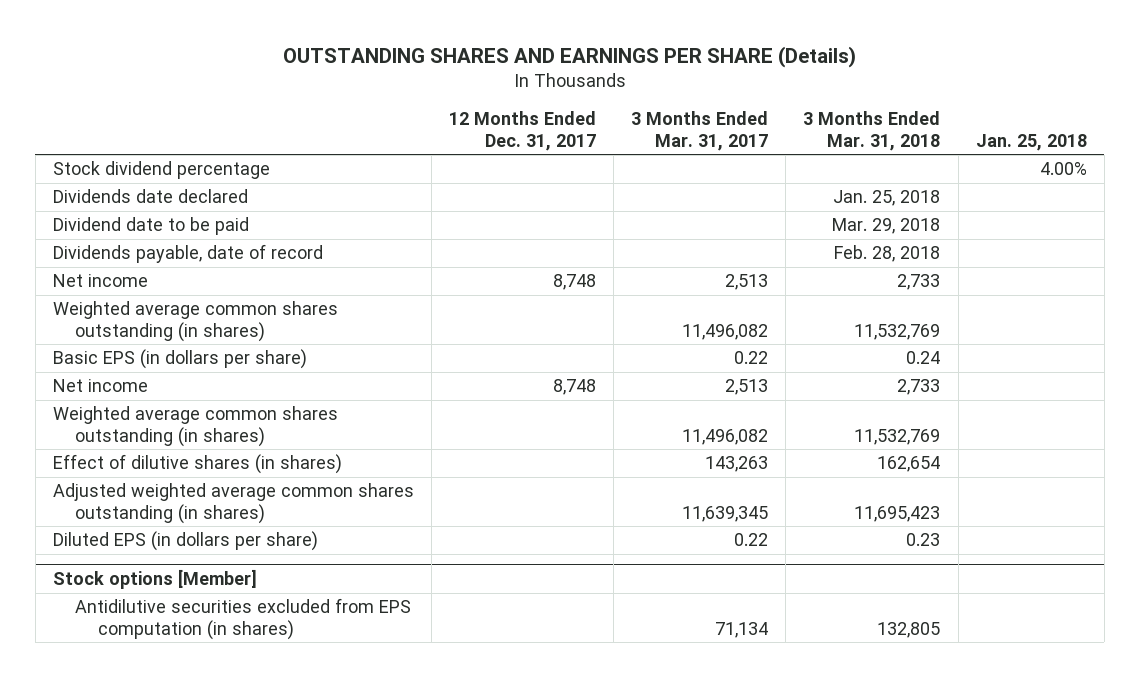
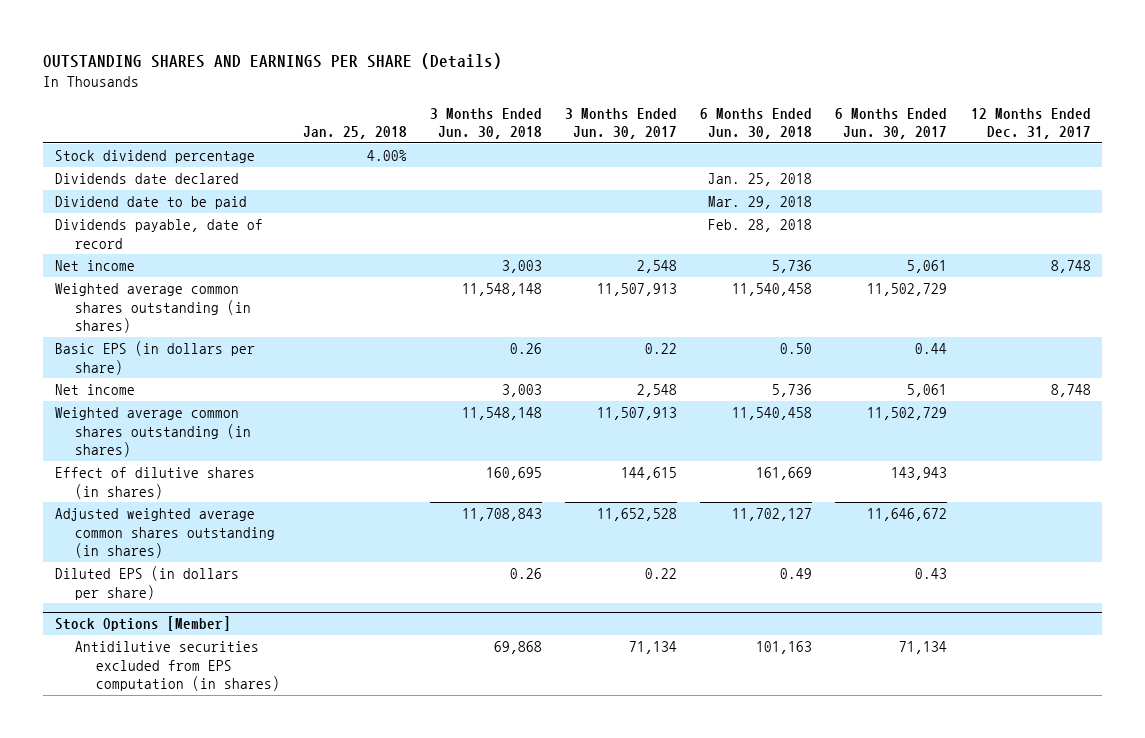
[631,111,769,151] 3 Months Ended Mar. 31, 2017 -> none
[803,111,941,151] 3 Months Ended Mar. 31, 2018 -> none
none -> [430,107,543,139] 3 Months Ended Jun. 30, 2018
none -> [565,107,678,139] 3 Months Ended Jun. 30, 2017
none -> [700,107,813,139] 6 Months Ended Jun. 30, 2018
none -> [835,107,948,139] 6 Months Ended Jun. 30, 2017
[52,569,257,590] Stock options [Member] -> [54,616,231,632] Stock Options [Member]

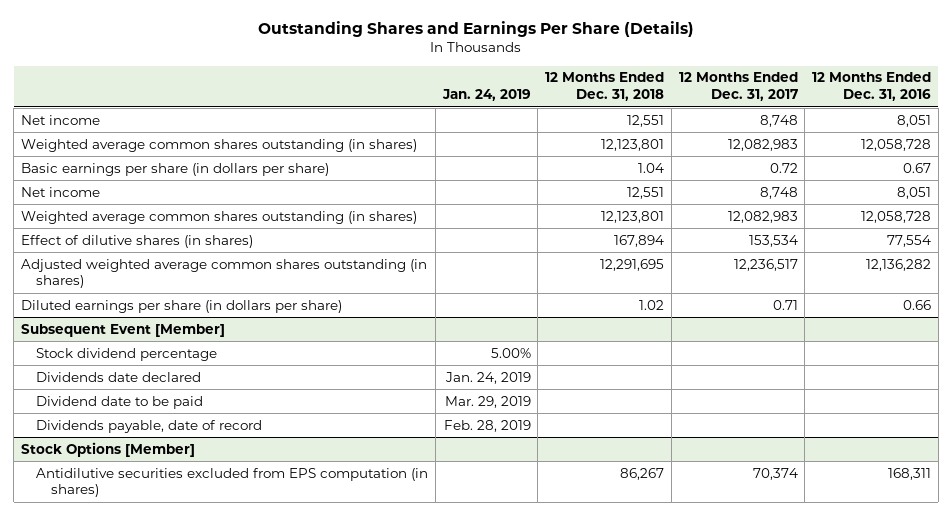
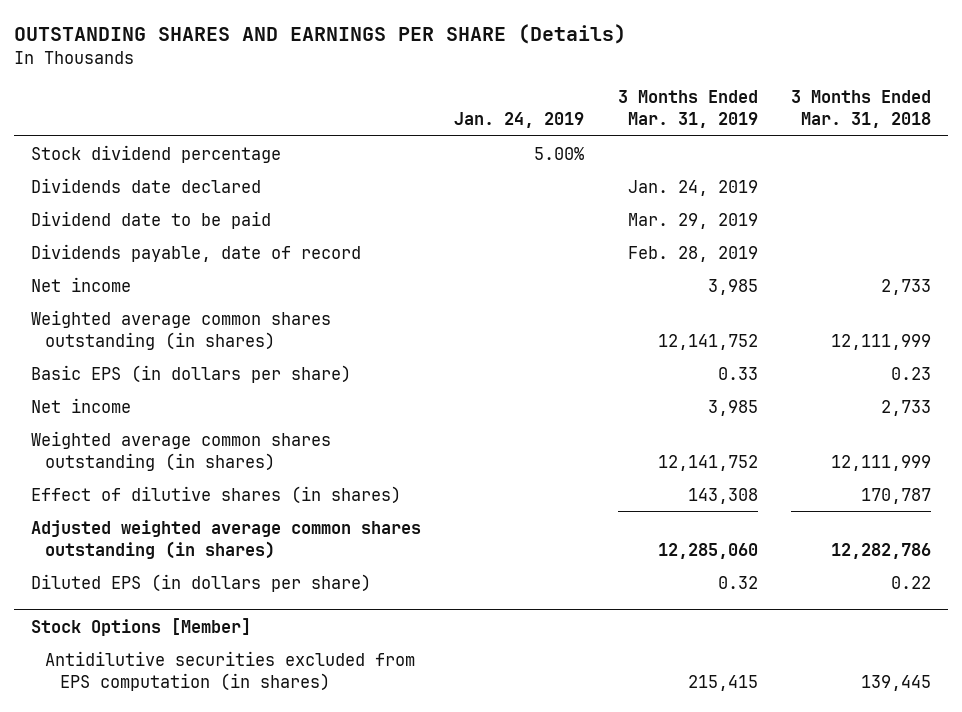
[258,21,695,38] Outstanding Shares and Earnings Per Share (Details) -> [14,23,627,44] OUTSTANDING SHARES AND EARNINGS PER SHARE (Details)
[545,72,665,102] 12 Months Ended Dec. 31, 2018 -> none
[678,72,798,102] 12 Months Ended Dec. 31, 2017 -> none
[812,72,932,102] 12 Months Ended Dec. 31, 2016 -> none
none -> [617,90,758,129] 3 Months Ended Mar. 31, 2019
none -> [790,90,931,129] 3 Months Ended Mar. 31, 2018
none -> [30,144,281,163] Stock dividend percentage
none -> [30,177,261,193] Dividends date declared
none -> [30,210,271,229] Dividend date to be paid
none -> [30,243,361,262] Dividends payable, date of record
[20,162,329,176] Basic earnings per share (in dollars per share) -> [30,364,351,383] Basic EPS (in dollars per share)
[20,323,225,337] Subsequent Event [Member] -> none
[35,347,217,361] Stock dividend percentage -> none
[35,371,201,382] Dividends date declared -> none
[35,395,203,409] Dividend date to be paid -> none
[35,419,262,433] Dividends payable, date of record -> none
[20,299,342,313] Diluted earnings per share (in dollars per share) -> [30,573,371,592] Diluted EPS (in dollars per share)

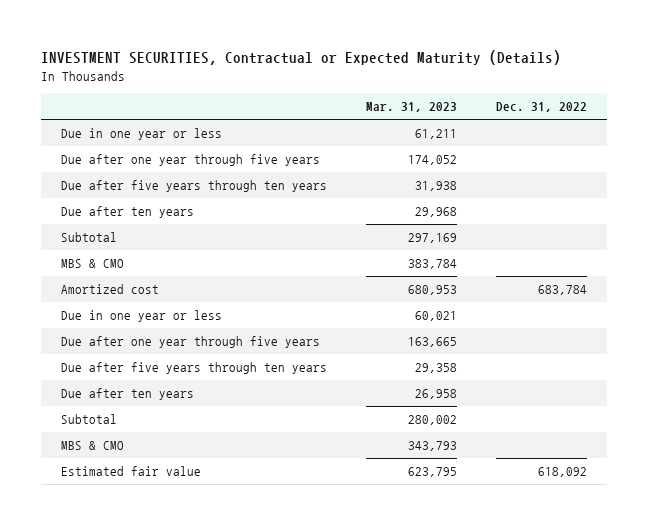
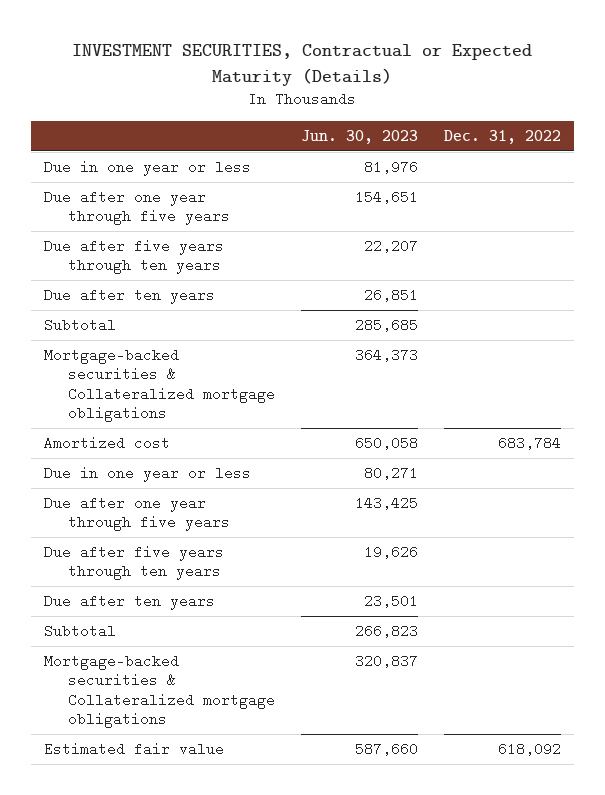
[366,102,458,113] Mar. 31, 2023 -> none
none -> [300,129,418,144] Jun. 30, 2023
[60,259,124,269] MBS & CMO -> [43,348,275,423] Mortgage-backed securities & Collateralized mortgage obligations
[60,441,124,451] MBS & CMO -> [43,654,275,729] Mortgage-backed securities & Collateralized mortgage obligations

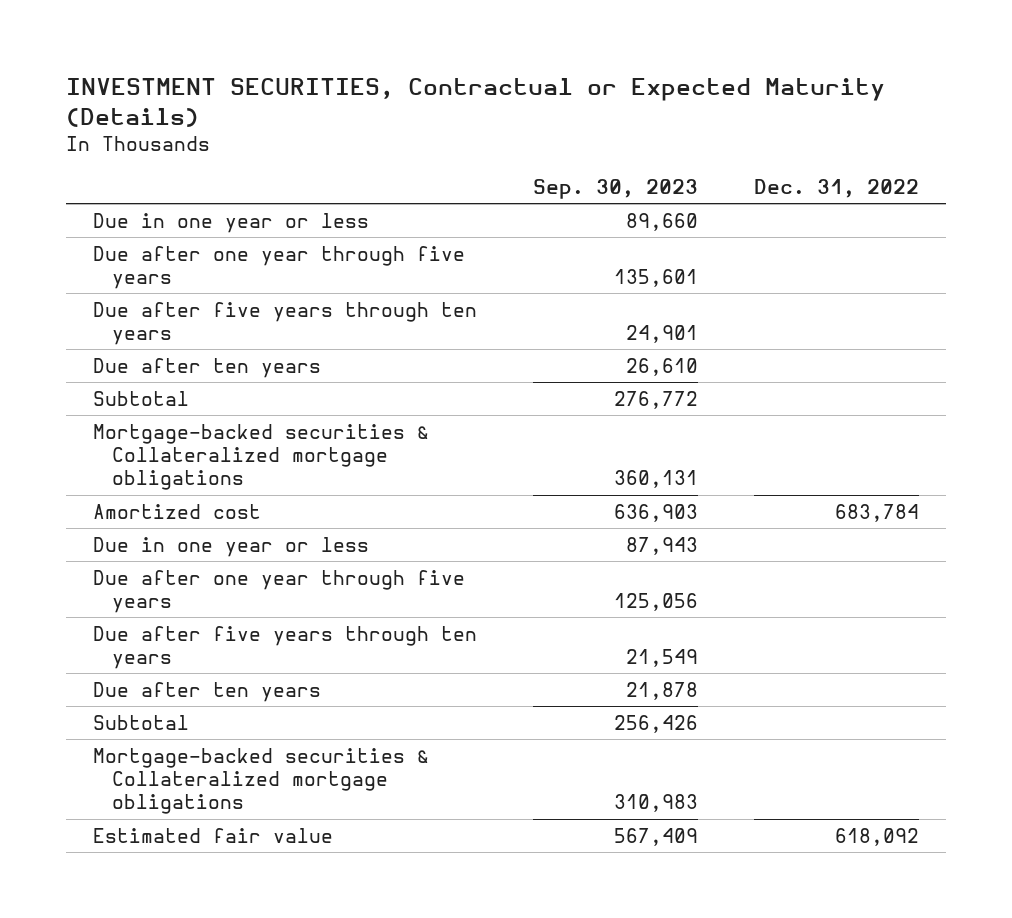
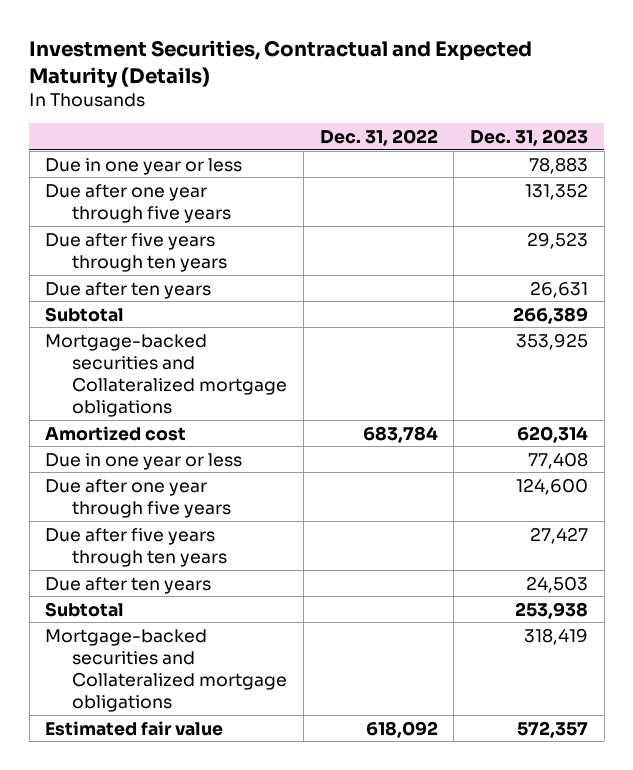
[65,78,885,127] INVESTMENT SECURITIES, Contractual or Expected Maturity (Details) -> [29,39,533,88] Investment Securities, Contractual and Expected Maturity (Details)
[533,178,699,199] Sep. 30, 2023 -> none
none -> [470,128,589,146] Dec. 31, 2023
[93,423,430,491] Mortgage-backed securities & Collateralized mortgage obligations -> [45,333,288,418] Mortgage-backed securities and Collateralized mortgage obligations
[93,747,430,815] Mortgage-backed securities & Collateralized mortgage obligations -> [45,628,288,713] Mortgage-backed securities and Collateralized mortgage obligations

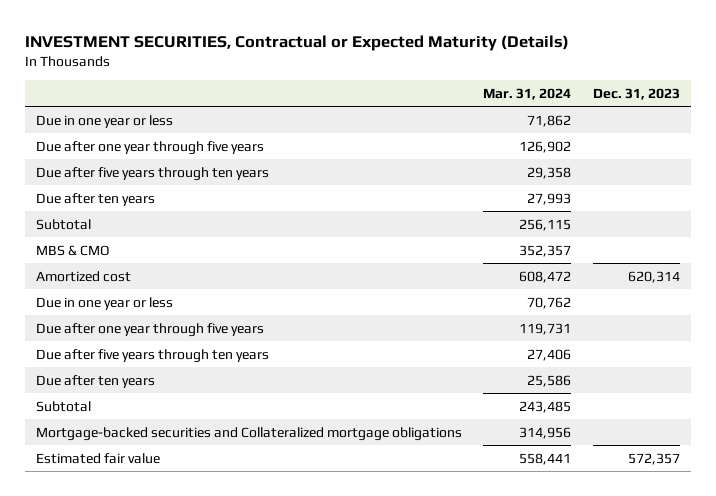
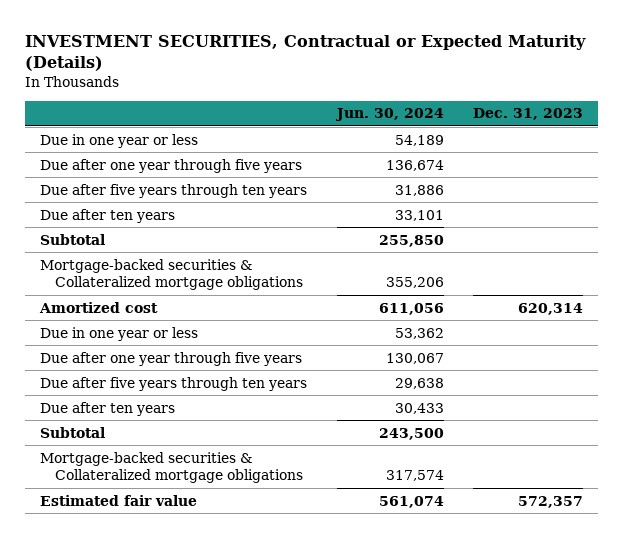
[483,87,572,100] Mar. 31, 2024 -> none
none -> [334,108,444,122] Jun. 30, 2024
[35,244,110,256] MBS & CMO -> [39,258,303,291] Mortgage-backed securities & Collateralized mortgage obligations
[35,426,462,441] Mortgage-backed securities and Collateralized mortgage obligations -> [39,451,303,484] Mortgage-backed securities & Collateralized mortgage obligations

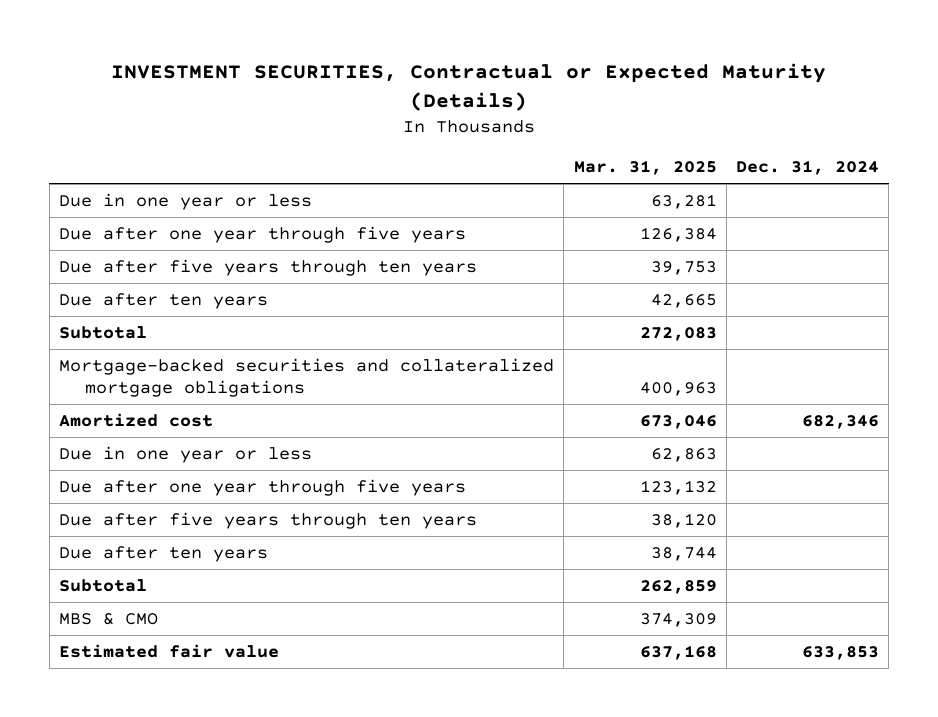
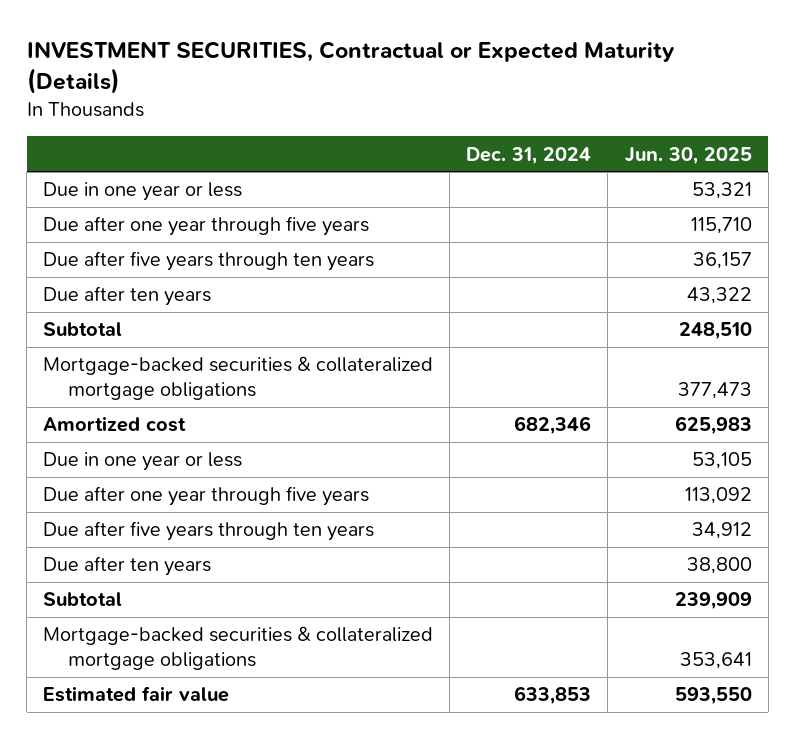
[573,160,717,176] Mar. 31, 2025 -> none
none -> [624,146,752,165] Jun. 30, 2025
[58,357,554,398] Mortgage-backed securities and collateralized mortgage obligations -> [43,356,434,401] Mortgage-backed securities & collateralized mortgage obligations
[58,612,158,625] MBS & CMO -> [43,626,434,671] Mortgage-backed securities & collateralized mortgage obligations

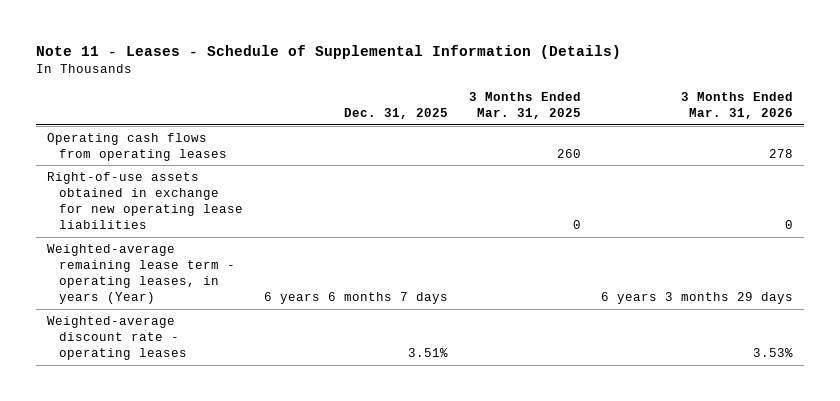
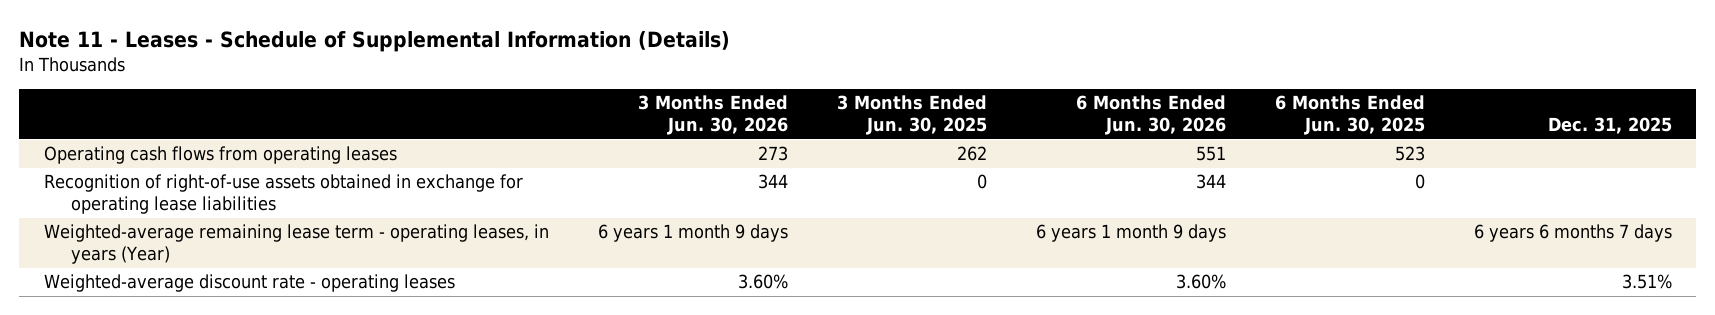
[468,92,581,120] 3 Months Ended Mar. 31, 2025 -> none
[681,92,794,120] 3 Months Ended Mar. 31, 2026 -> none
none -> [637,95,788,136] 3 Months Ended Jun. 30, 2026
none -> [836,95,987,136] 3 Months Ended Jun. 30, 2025
none -> [1075,95,1226,136] 6 Months Ended Jun. 30, 2026
none -> [1274,95,1425,136] 6 Months Ended Jun. 30, 2025
[46,171,244,230] Right-of-use assets obtained in exchange for new operating lease liabilities -> [43,174,523,215] Recognition of right-of-use assets obtained in exchange for operating lease liabilities

